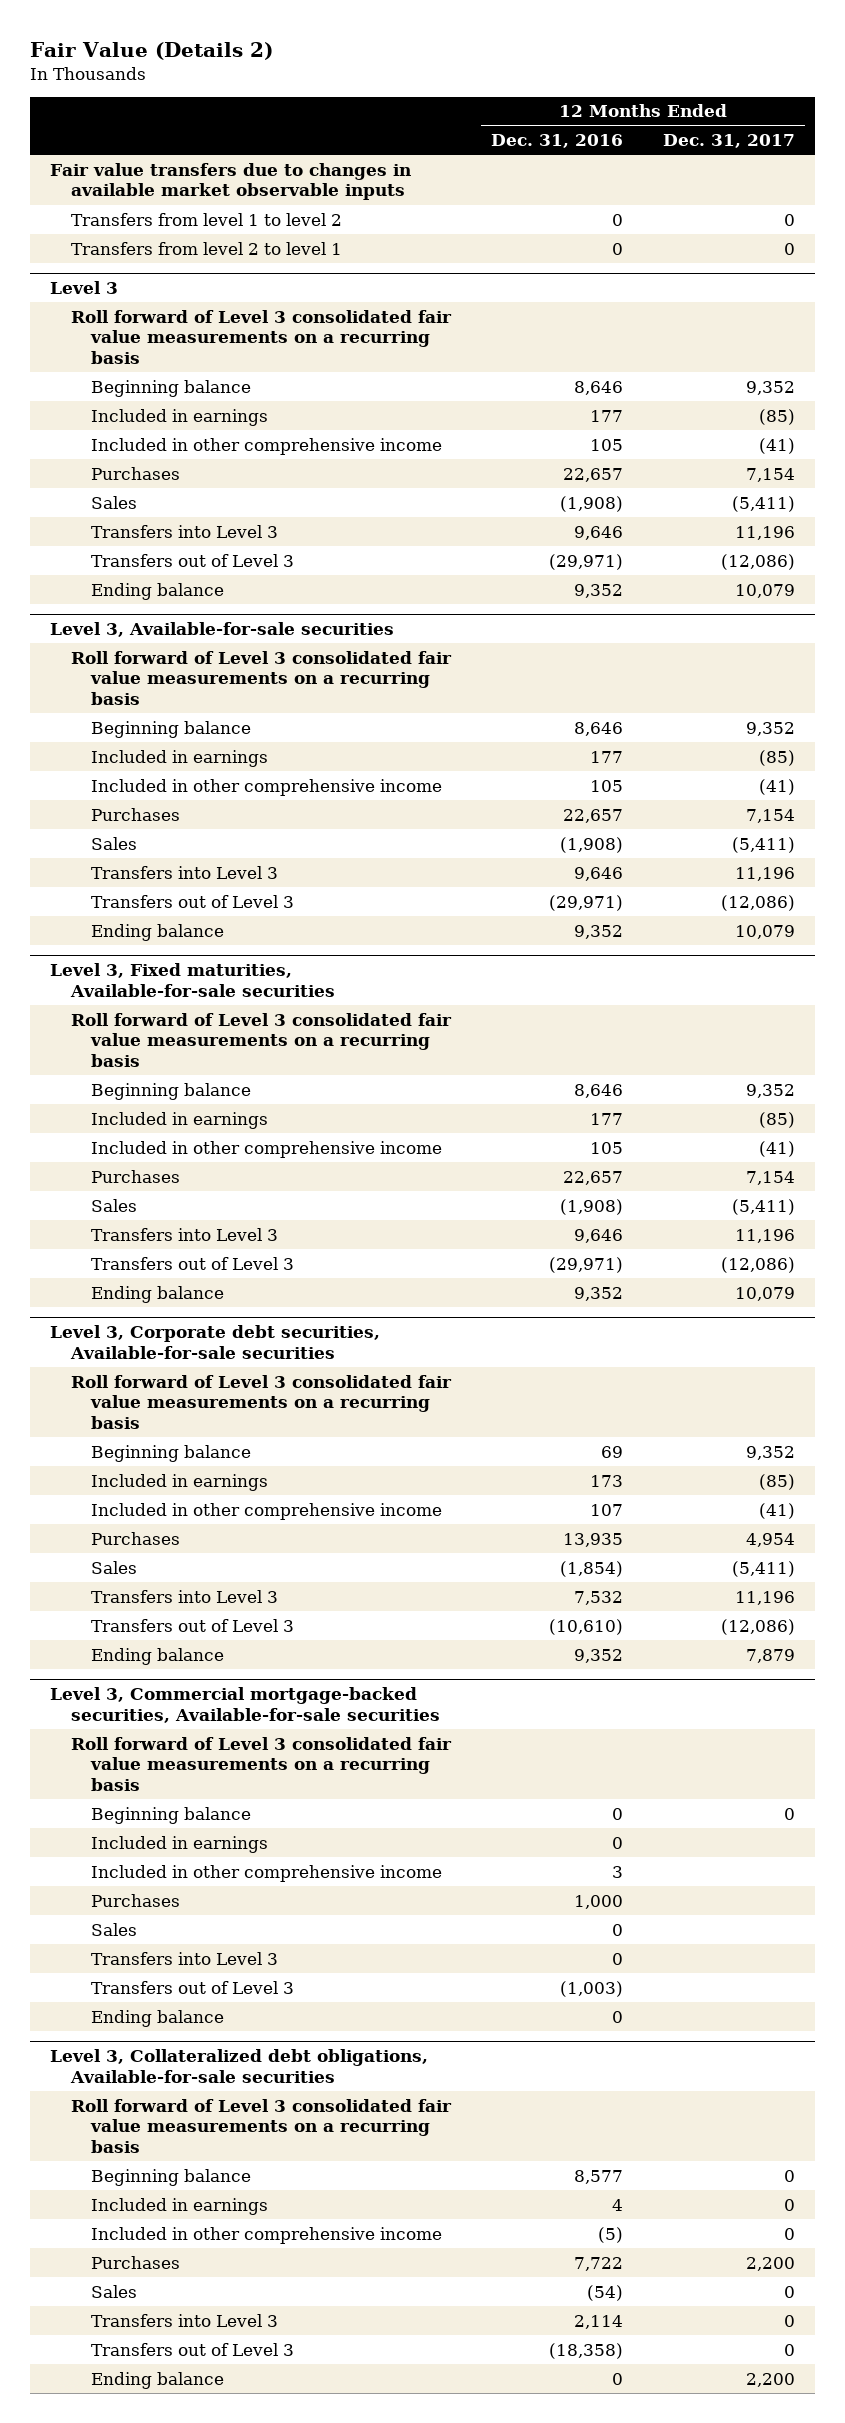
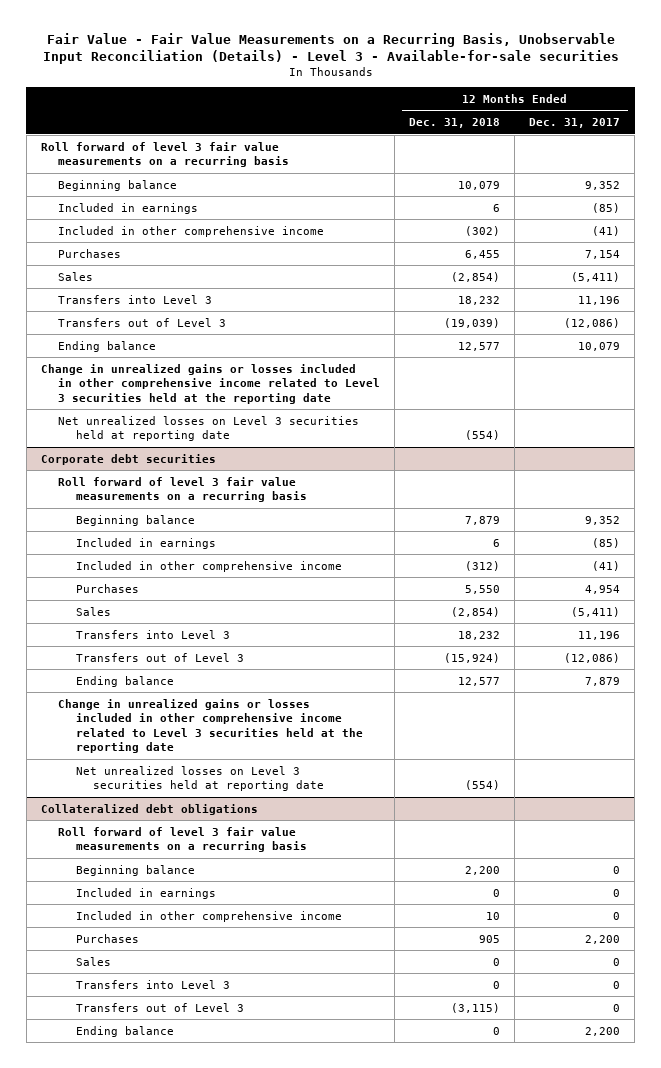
[30,41,274,60] Fair Value (Details 2) -> [42,32,619,64] Fair Value - Fair Value Measurements on a Recurring Basis, Unobservable Input Reconciliation (Details) - Level 3 - Available-for-sale securities
[490,134,623,149] Dec. 31, 2016 -> none
none -> [409,118,501,129] Dec. 31, 2018
[50,162,412,201] Fair value transfers due to changes in available market observable inputs -> none
[70,212,342,226] Transfers from level 1 to level 2 -> none
[70,241,342,255] Transfers from level 2 to level 1 -> none
[50,281,119,295] Level 3 -> none
[91,379,252,397] Beginning balance -> none
[91,408,269,426] Included in earnings -> none
[91,437,443,455] Included in other comprehensive income -> none
[91,466,181,480] Purchases -> none
[91,495,138,509] Sales -> none
[91,524,279,538] Transfers into Level 3 -> none
[91,553,295,567] Transfers out of Level 3 -> none
[91,582,225,600] Ending balance -> none
[50,622,395,638] Level 3, Available-for-sale securities -> none
[70,650,452,706] Roll forward of Level 3 consolidated fair value measurements on a recurring basis -> none
[91,720,252,738] Beginning balance -> none
[91,749,269,767] Included in earnings -> none
[91,778,443,796] Included in other comprehensive income -> none
[91,807,181,821] Purchases -> none
[91,836,138,850] Sales -> none
[91,865,279,879] Transfers into Level 3 -> none
[91,894,295,908] Transfers out of Level 3 -> none
[91,923,225,941] Ending balance -> none
[50,963,335,997] Level 3, Fixed maturities, Available-for-sale securities -> none
[70,1012,452,1068] Roll forward of Level 3 consolidated fair value measurements on a recurring basis -> none
[70,309,452,365] Roll forward of Level 3 consolidated fair value measurements on a recurring basis -> [40,141,290,168] Roll forward of level 3 fair value measurements on a recurring basis
[50,1325,381,1359] Level 3, Corporate debt securities, Available-for-sale securities -> none
none -> [40,363,381,404] Change in unrealized gains or losses included in other comprehensive income related to Level 3 securities held at the reporting date
none -> [58,415,360,442] Net unrealized losses on Level 3 securities held at reporting date
none -> [40,453,216,465] Corporate debt securities
[70,1374,452,1430] Roll forward of Level 3 consolidated fair value measurements on a recurring basis -> [58,476,307,503] Roll forward of level 3 fair value measurements on a recurring basis
[50,1687,440,1723] Level 3, Commercial mortgage-backed securities, Available-for-sale securities -> none
[91,1806,252,1824] Beginning balance -> none
[91,1835,269,1853] Included in earnings -> none
[91,1864,443,1882] Included in other comprehensive income -> none
[91,1893,181,1907] Purchases -> none
[91,1922,138,1936] Sales -> none
[91,1951,279,1965] Transfers into Level 3 -> none
[91,1980,295,1994] Transfers out of Level 3 -> none
[91,2009,225,2027] Ending balance -> none
[50,2049,429,2083] Level 3, Collateralized debt obligations, Available-for-sale securities -> none
[70,2098,452,2154] Roll forward of Level 3 consolidated fair value measurements on a recurring basis -> none
none -> [58,698,363,754] Change in unrealized gains or losses included in other comprehensive income related to Level 3 securities held at the reporting date
none -> [75,765,325,792] Net unrealized losses on Level 3 securities held at reporting date
none -> [40,803,258,815] Collateralized debt obligations
[70,1736,452,1792] Roll forward of Level 3 consolidated fair value measurements on a recurring basis -> [58,826,307,853] Roll forward of level 3 fair value measurements on a recurring basis

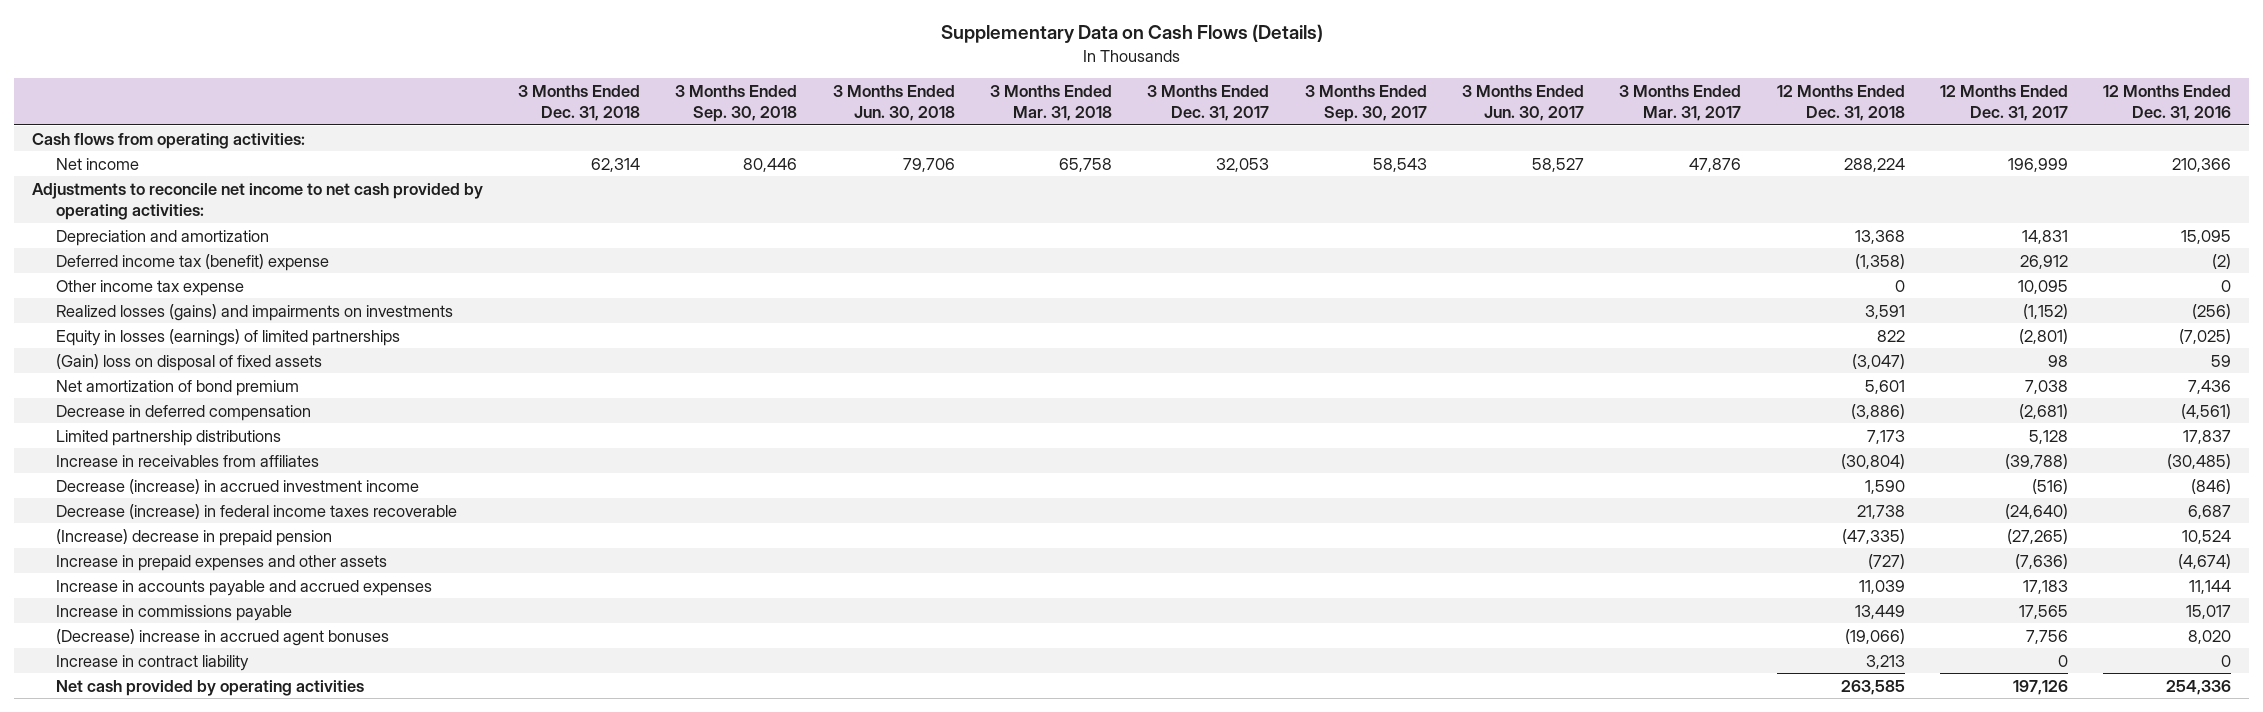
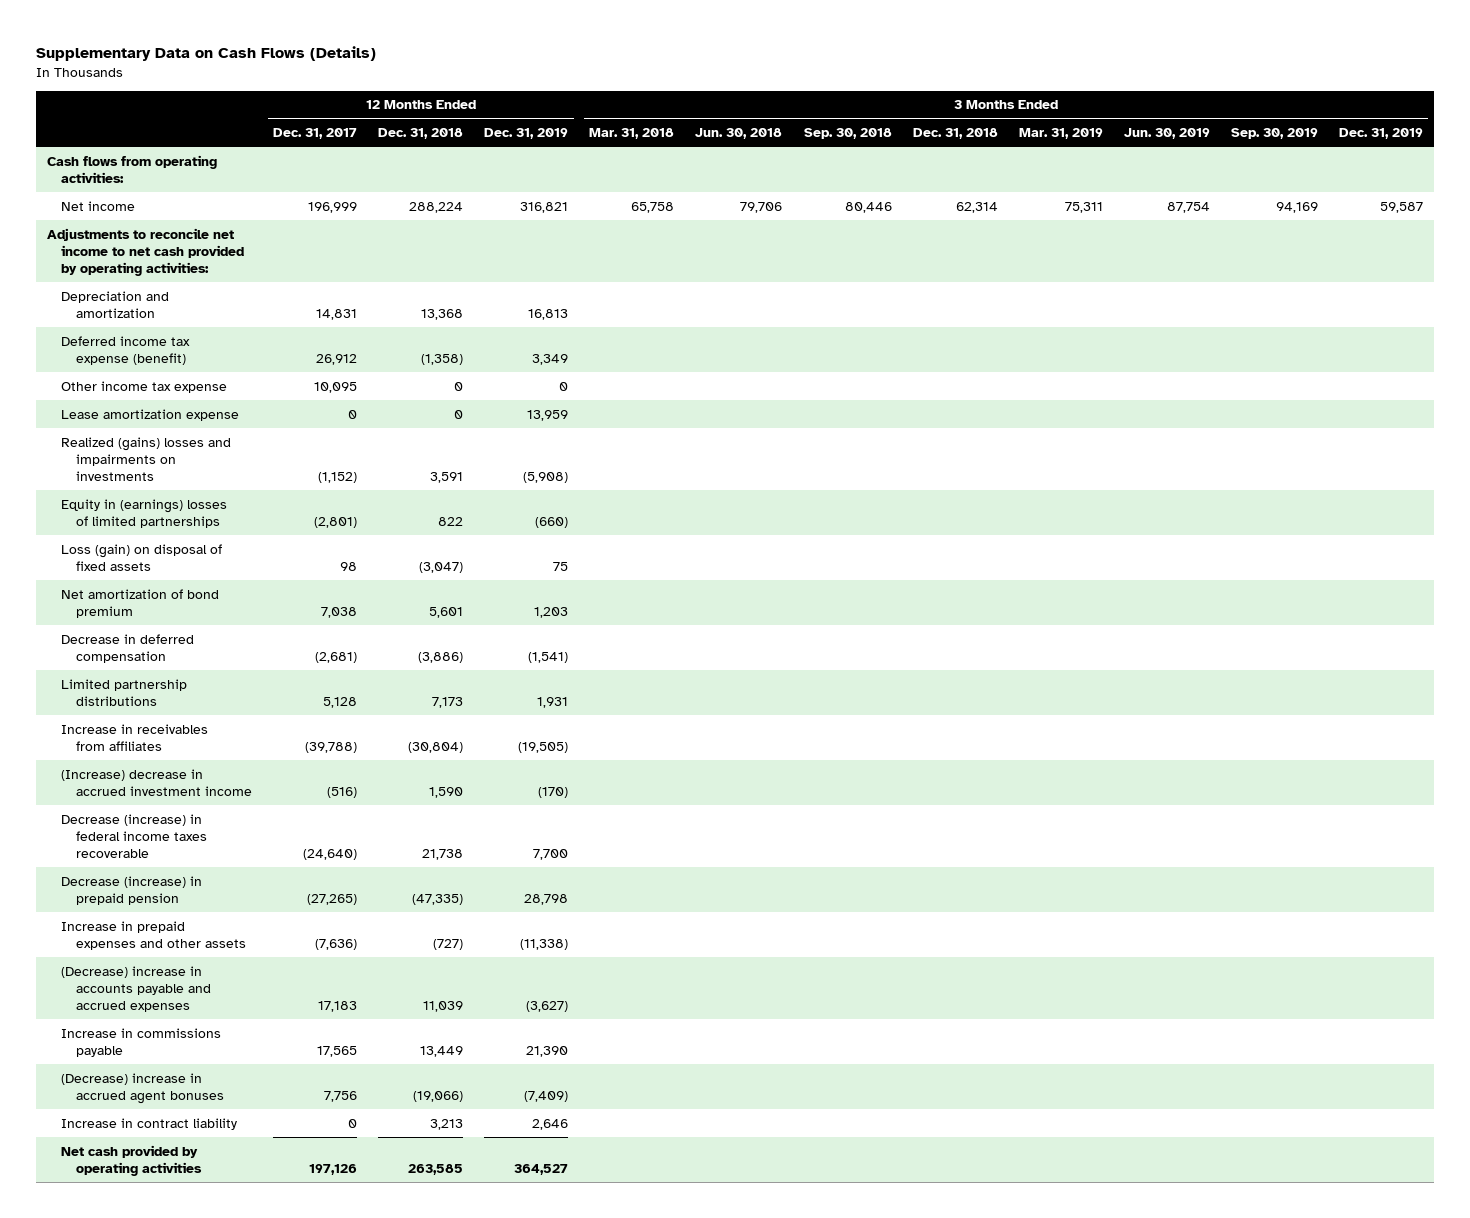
[1147,84,1270,121] 3 Months Ended Dec. 31, 2017 -> none
[1304,84,1427,122] 3 Months Ended Sep. 30, 2017 -> none
[1462,84,1585,121] 3 Months Ended Jun. 30, 2017 -> none
[1619,84,1742,121] 3 Months Ended Mar. 31, 2017 -> none
[2103,84,2232,121] 12 Months Ended Dec. 31, 2016 -> none
none -> [484,128,569,140] Dec. 31, 2019
none -> [1018,128,1103,140] Mar. 31, 2019
none -> [1123,128,1210,140] Jun. 30, 2019
none -> [1231,128,1319,140] Sep. 30, 2019
none -> [1339,128,1424,140] Dec. 31, 2019
[56,253,330,271] Deferred income tax (benefit) expense -> [61,335,191,365] Deferred income tax expense (benefit)
none -> [61,408,240,421] Lease amortization expense
[56,303,454,321] Realized losses (gains) and impairments on investments -> [61,436,232,482] Realized (gains) losses and impairments on investments
[56,328,401,346] Equity in losses (earnings) of limited partnerships -> [61,498,228,528] Equity in (earnings) losses of limited partnerships
[56,353,323,371] (Gain) loss on disposal of fixed assets -> [61,543,223,571] Loss (gain) on disposal of fixed assets
[56,478,420,494] Decrease (increase) in accrued investment income -> [61,768,252,796] (Increase) decrease in accrued investment income
[56,528,333,546] (Increase) decrease in prepaid pension -> [61,875,203,905] Decrease (increase) in prepaid pension
[56,579,433,596] Increase in accounts payable and accrued expenses -> [61,965,211,1013] (Decrease) increase in accounts payable and accrued expenses

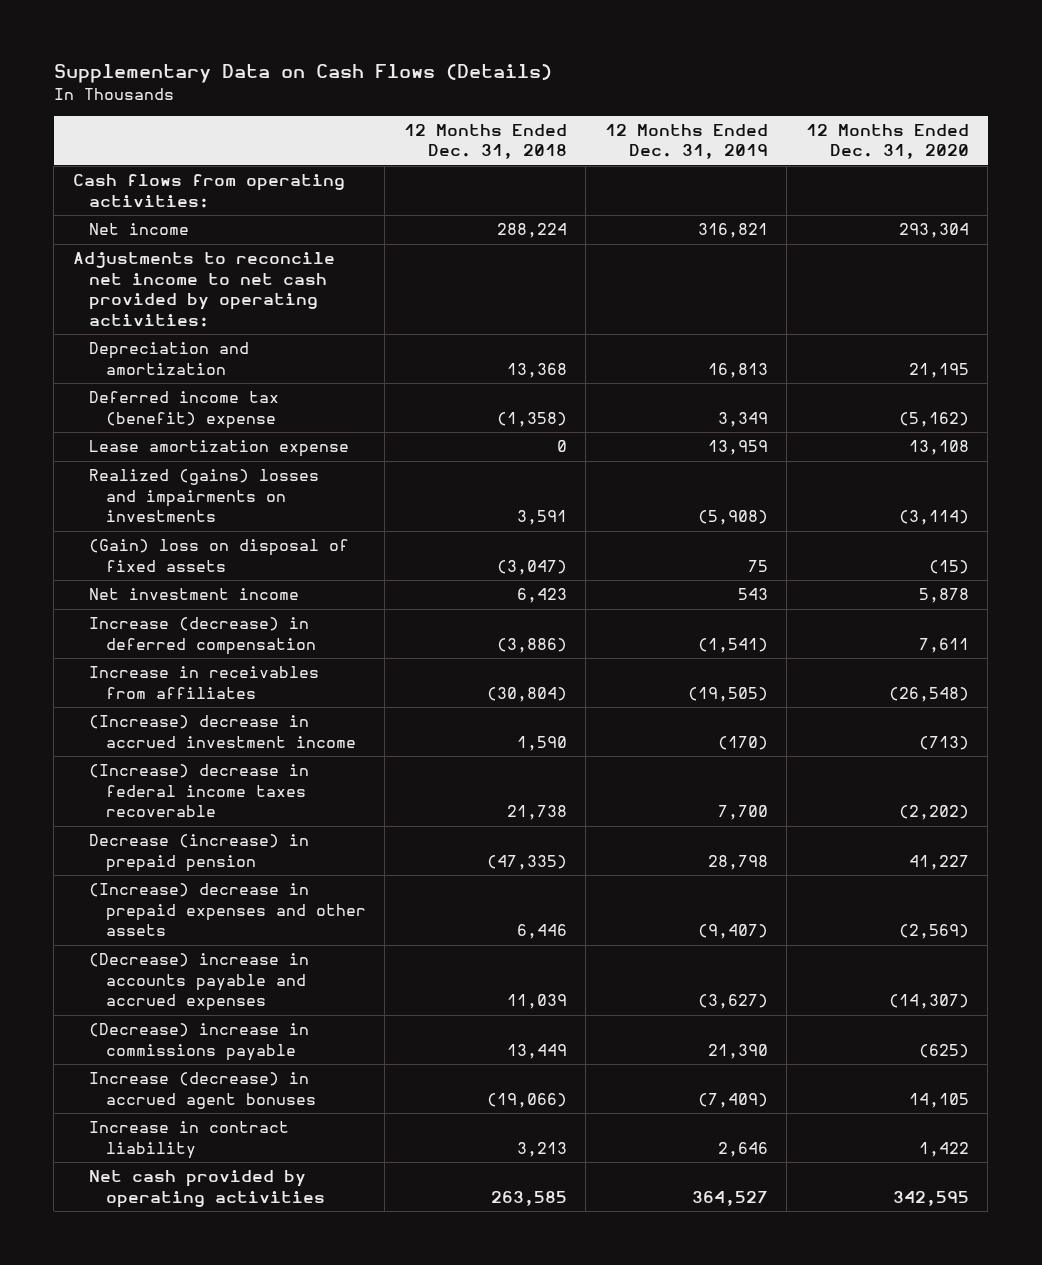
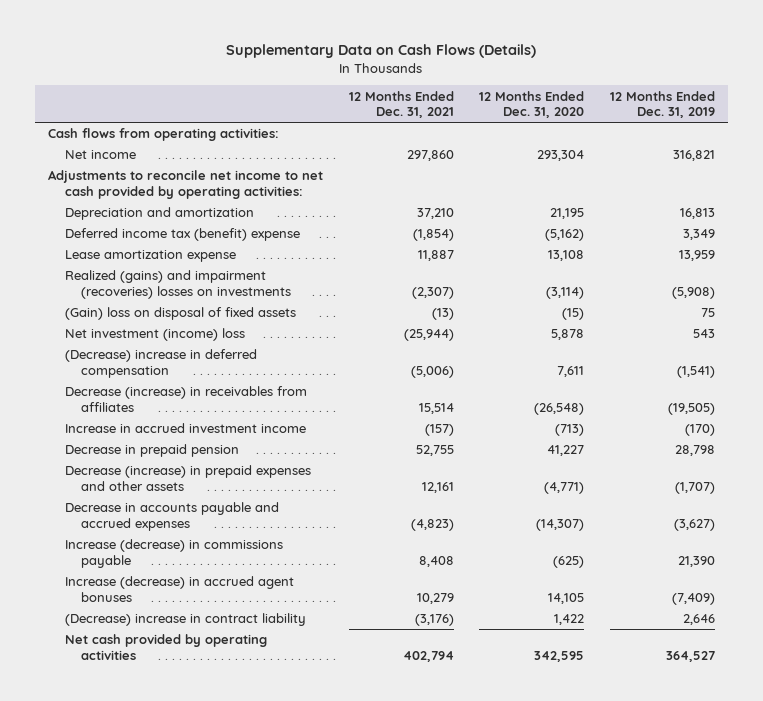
[403,123,567,160] 12 Months Ended Dec. 31, 2018 -> none
none -> [348,90,454,118] 12 Months Ended Dec. 31, 2021
[89,469,320,523] Realized (gains) losses and impairments on investments -> [64,270,292,299] Realized (gains) and impairment (recoveries) losses on investments
[89,764,310,818] (Increase) decrease in federal income taxes recoverable -> none
[89,588,300,601] Net investment income -> [64,328,245,342] Net investment (income) loss
[89,617,316,655] Increase (decrease) in deferred compensation -> [64,349,257,378] (Decrease) increase in deferred compensation
[89,666,320,699] Increase in receivables from affiliates -> [64,386,307,412] Decrease (increase) in receivables from affiliates
[89,715,356,748] (Increase) decrease in accrued investment income -> [64,423,306,434] Increase in accrued investment income
[89,834,310,872] Decrease (increase) in prepaid pension -> [64,444,239,458] Decrease in prepaid pension
[89,883,366,937] (Increase) decrease in prepaid expenses and other assets -> [64,465,311,491] Decrease (increase) in prepaid expenses and other assets
[697,924,768,940] (9,407) -> [674,481,715,494] (1,707)
[898,924,969,940] (2,569) -> [544,481,585,494] (4,771)
[89,953,310,1012] (Decrease) increase in accounts payable and accrued expenses -> [64,502,279,531] Decrease in accounts payable and accrued expenses
[89,1023,310,1061] (Decrease) increase in commissions payable -> [64,539,283,568] Increase (decrease) in commissions payable
[89,1121,290,1159] Increase in contract liability -> [64,613,306,627] (Decrease) increase in contract liability

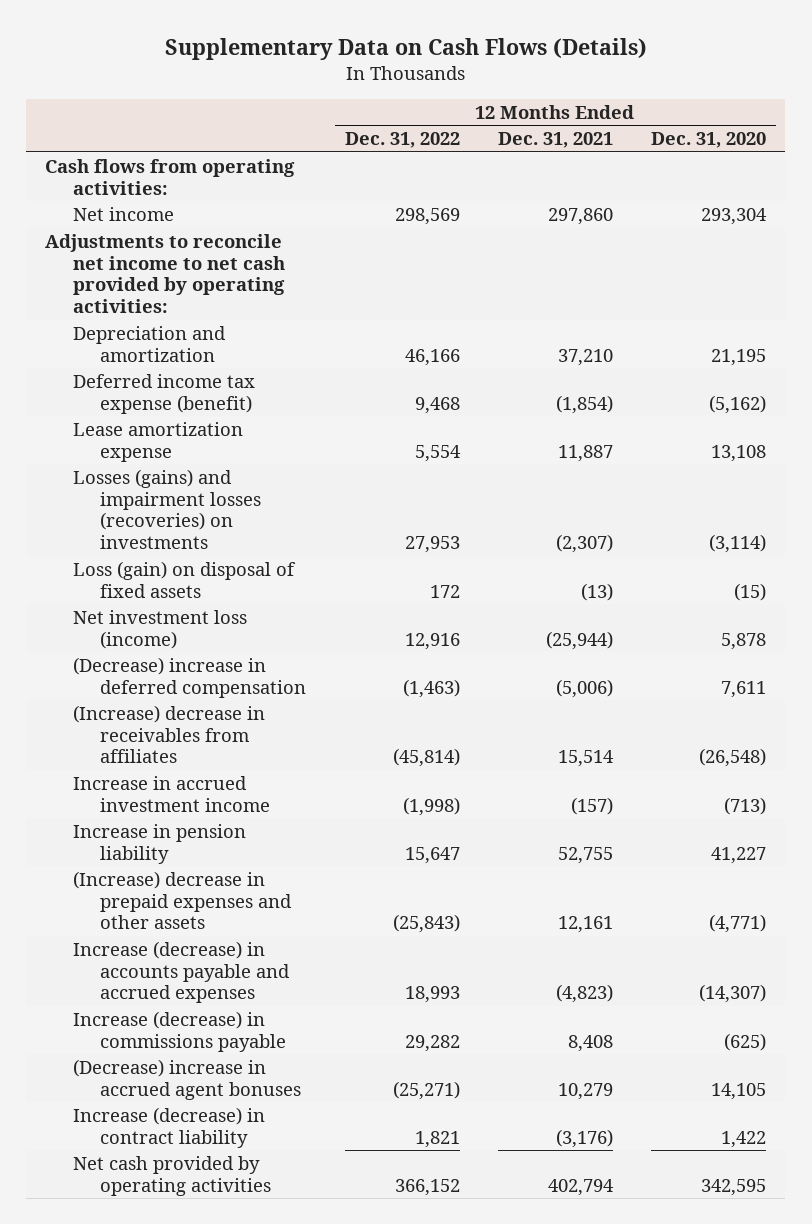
[609,90,715,118] 12 Months Ended Dec. 31, 2019 -> none
none -> [344,132,460,149] Dec. 31, 2022
[64,228,300,242] Deferred income tax (benefit) expense -> [72,373,255,414] Deferred income tax expense (benefit)
[64,270,292,299] Realized (gains) and impairment (recoveries) losses on investments -> [72,468,262,550] Losses (gains) and impairment losses (recoveries) on investments
[64,307,296,321] (Gain) loss on disposal of fixed assets -> [72,560,296,598] Loss (gain) on disposal of fixed assets
[64,328,245,342] Net investment (income) loss -> [72,609,247,649] Net investment loss (income)
[64,386,307,412] Decrease (increase) in receivables from affiliates -> [72,704,265,764] (Increase) decrease in receivables from affiliates
[64,444,239,458] Decrease in prepaid pension -> [72,823,246,864] Increase in pension liability
[64,465,311,491] Decrease (increase) in prepaid expenses and other assets -> [72,870,293,930] (Increase) decrease in prepaid expenses and other assets
[64,502,279,531] Decrease in accounts payable and accrued expenses -> [72,940,291,1004] Increase (decrease) in accounts payable and accrued expenses
[64,576,294,602] Increase (decrease) in accrued agent bonuses -> [72,1058,302,1100] (Decrease) increase in accrued agent bonuses
[64,613,306,627] (Decrease) increase in contract liability -> [72,1106,265,1148] Increase (decrease) in contract liability

